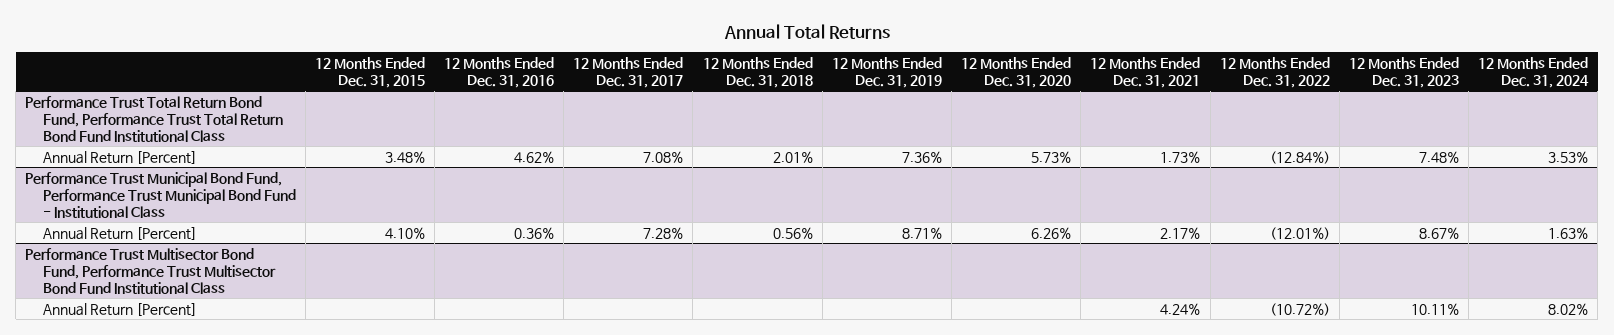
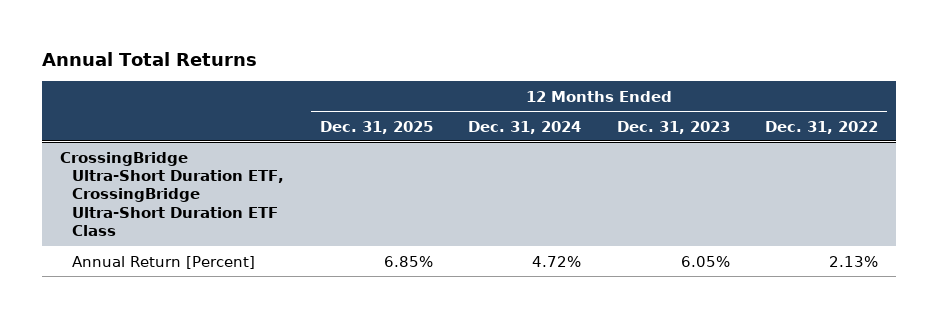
[314,56,425,88] 12 Months Ended Dec. 31, 2015 -> none
[444,56,555,88] 12 Months Ended Dec. 31, 2016 -> none
[573,56,684,88] 12 Months Ended Dec. 31, 2017 -> none
[702,56,813,88] 12 Months Ended Dec. 31, 2018 -> none
[831,56,942,88] 12 Months Ended Dec. 31, 2019 -> none
[961,56,1072,88] 12 Months Ended Dec. 31, 2020 -> none
[1090,56,1201,88] 12 Months Ended Dec. 31, 2021 -> none
none -> [319,120,433,134] Dec. 31, 2025
[25,95,283,142] Performance Trust Total Return Bond Fund, Performance Trust Total Return Bond Fund Institutional Class -> none
[25,171,296,218] Performance Trust Municipal Bond Fund, Performance Trust Municipal Bond Fund - Institutional Class -> none
[42,226,197,240] Annual Return [Percent] -> none
[25,247,276,294] Performance Trust Multisector Bond Fund, Performance Trust Multisector Bond Fund Institutional Class -> none
[42,302,197,316] Annual Return [Percent] -> none
none -> [60,151,285,237] CrossingBridge Ultra-Short Duration ETF, CrossingBridge Ultra-Short Duration ETF Class
[1269,150,1330,164] (12.84%) -> [828,255,878,267] 2.13%
[1418,150,1459,163] 7.48% -> [680,255,730,267] 6.05%
[1548,150,1589,163] 3.53% -> [532,255,582,267] 4.72%

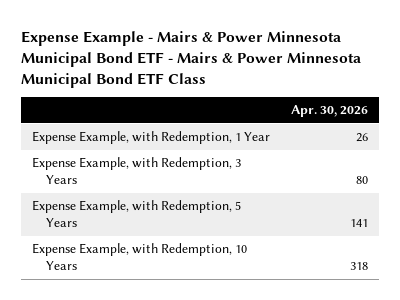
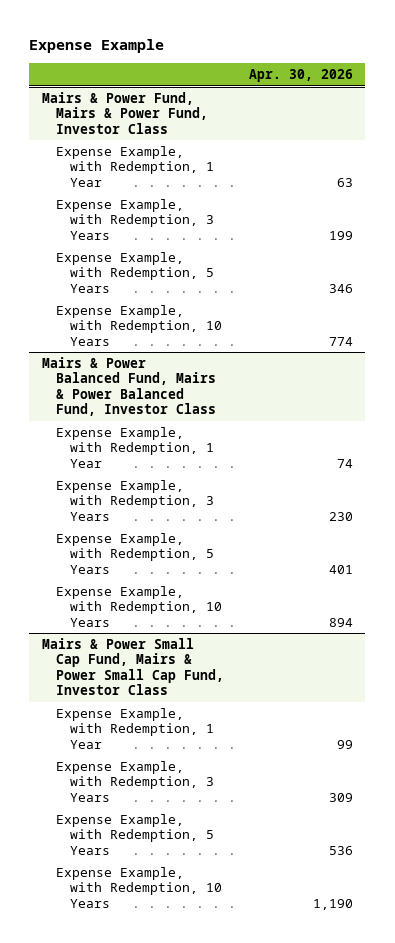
[21,30,362,88] Expense Example - Mairs & Power Minnesota Municipal Bond ETF - Mairs & Power Minnesota Municipal Bond ETF Class -> [29,38,165,53] Expense Example
none -> [41,92,208,134] Mairs & Power Fund, Mairs & Power Fund, Investor Class
[356,133,369,143] 26 -> [336,177,353,187] 63
[356,176,369,185] 80 -> [328,230,353,240] 199
[350,219,369,228] 141 -> [328,283,353,293] 346
[350,262,369,271] 318 -> [328,336,353,346] 774
none -> [41,357,216,416] Mairs & Power Balanced Fund, Mairs & Power Balanced Fund, Investor Class
none -> [55,427,214,468] Expense Example, with Redemption, 1 Year
none -> [55,480,214,521] Expense Example, with Redemption, 3 Years
none -> [55,533,214,574] Expense Example, with Redemption, 5 Years
none -> [55,586,222,627] Expense Example, with Redemption, 10 Years
none -> [41,638,224,695] Mairs & Power Small Cap Fund, Mairs & Power Small Cap Fund, Investor Class
none -> [55,708,214,749] Expense Example, with Redemption, 1 Year
none -> [55,761,214,802] Expense Example, with Redemption, 3 Years
none -> [55,814,214,855] Expense Example, with Redemption, 5 Years
none -> [55,867,222,908] Expense Example, with Redemption, 10 Years

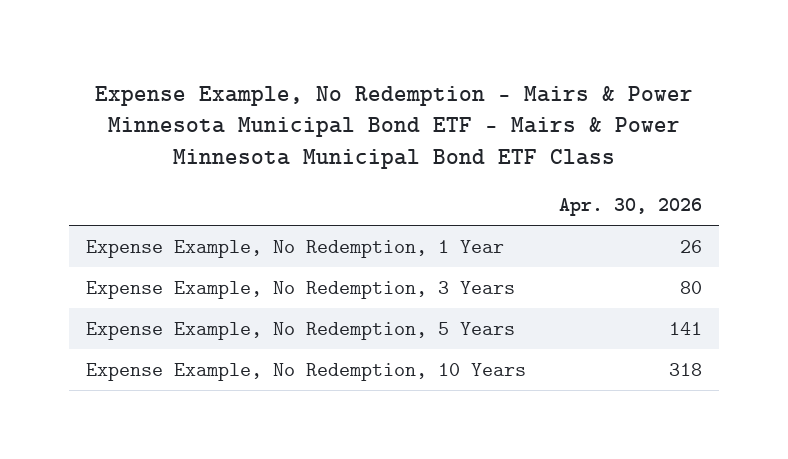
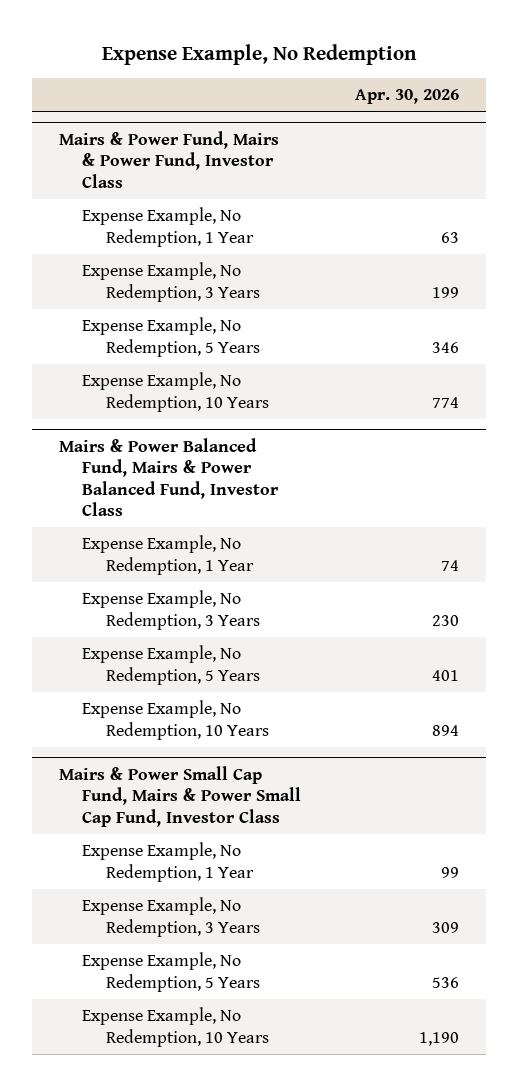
[94,85,693,169] Expense Example, No Redemption - Mairs & Power Minnesota Municipal Bond ETF - Mairs & Power Minnesota Municipal Bond ETF Class -> [101,43,417,65] Expense Example, No Redemption
none -> [58,131,279,188] Mairs & Power Fund, Mairs & Power Fund, Investor Class
[680,239,703,253] 26 -> [440,231,459,243] 63
[680,280,703,294] 80 -> [431,286,459,298] 199
[669,321,703,335] 141 -> [431,341,459,353] 346
[669,362,703,376] 318 -> [431,396,459,408] 774
none -> [58,438,280,517] Mairs & Power Balanced Fund, Mairs & Power Balanced Fund, Investor Class
none -> [82,535,254,575] Expense Example, No Redemption, 1 Year
none -> [82,590,260,630] Expense Example, No Redemption, 3 Years
none -> [82,645,260,685] Expense Example, No Redemption, 5 Years
none -> [82,700,269,740] Expense Example, No Redemption, 10 Years
none -> [58,766,302,827] Mairs & Power Small Cap Fund, Mairs & Power Small Cap Fund, Investor Class
none -> [82,842,254,882] Expense Example, No Redemption, 1 Year
none -> [82,897,260,937] Expense Example, No Redemption, 3 Years
none -> [82,952,260,992] Expense Example, No Redemption, 5 Years
none -> [82,1007,269,1047] Expense Example, No Redemption, 10 Years

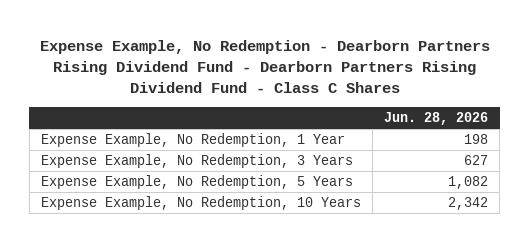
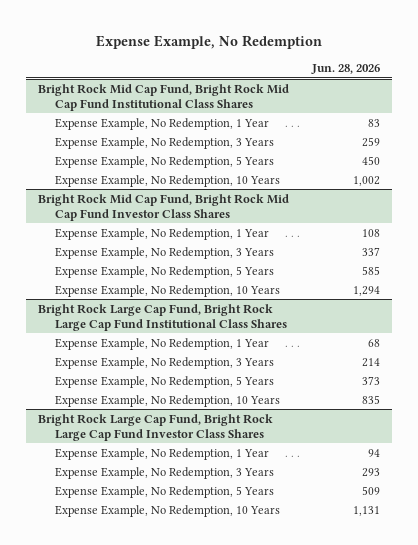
[39,39,490,94] Expense Example, No Redemption - Dearborn Partners Rising Dividend Fund - Dearborn Partners Rising Dividend Fund - Class C Shares -> [95,34,322,49] Expense Example, No Redemption
none -> [37,83,289,111] Bright Rock Mid Cap Fund, Bright Rock Mid Cap Fund Institutional Class Shares
[464,134,489,145] 198 -> [368,118,381,127] 83
[464,155,489,166] 627 -> [362,136,381,147] 259
[448,176,489,190] 1,082 -> [362,155,381,165] 450
[448,197,489,211] 2,342 -> [353,175,381,186] 1,002
none -> [37,193,289,221] Bright Rock Mid Cap Fund, Bright Rock Mid Cap Fund Investor Class Shares
none -> [55,227,270,240] Expense Example, No Redemption, 1 Year
none -> [55,246,275,259] Expense Example, No Redemption, 3 Years
none -> [55,265,275,278] Expense Example, No Redemption, 5 Years
none -> [55,284,281,297] Expense Example, No Redemption, 10 Years
none -> [37,303,288,331] Bright Rock Large Cap Fund, Bright Rock Large Cap Fund Institutional Class Shares
none -> [55,337,270,350] Expense Example, No Redemption, 1 Year
none -> [55,356,275,369] Expense Example, No Redemption, 3 Years
none -> [55,375,275,388] Expense Example, No Redemption, 5 Years
none -> [55,394,281,407] Expense Example, No Redemption, 10 Years
none -> [37,413,273,441] Bright Rock Large Cap Fund, Bright Rock Large Cap Fund Investor Class Shares
none -> [55,447,270,460] Expense Example, No Redemption, 1 Year
none -> [55,466,275,479] Expense Example, No Redemption, 3 Years
none -> [55,485,275,498] Expense Example, No Redemption, 5 Years
none -> [55,504,281,517] Expense Example, No Redemption, 10 Years

